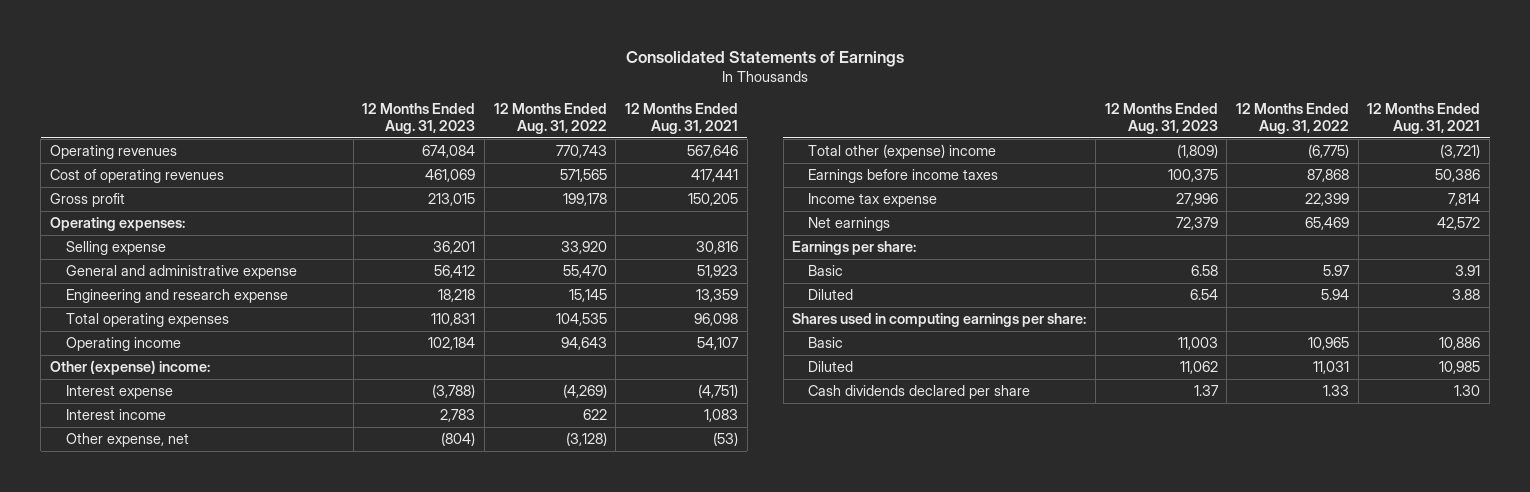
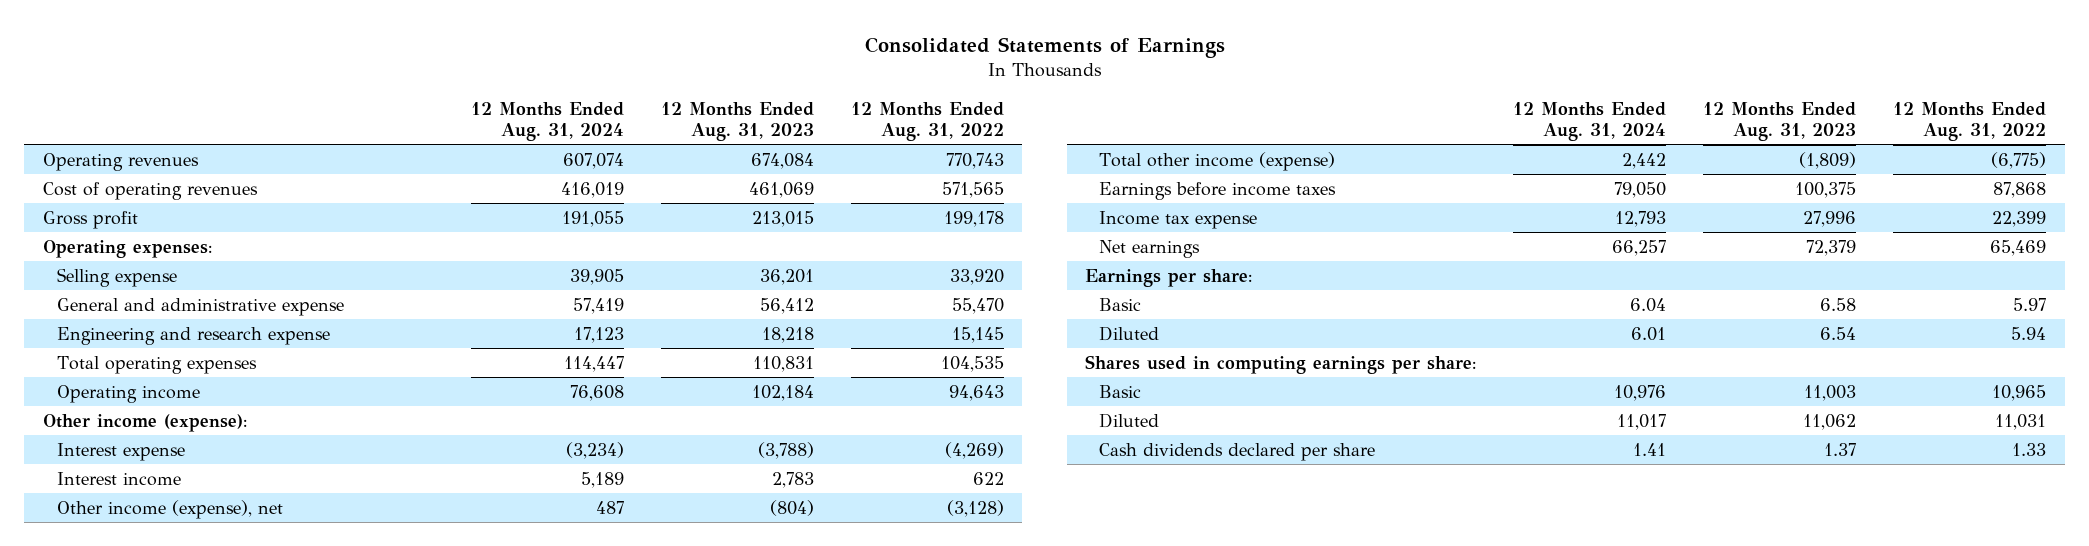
[625,102,739,135] 12 Months Ended Aug. 31, 2021 -> none
none -> [470,101,624,141] 12 Months Ended Aug. 31, 2024
[49,360,210,376] Other (expense) income: -> [42,413,247,432] Other income (expense):
[65,433,189,448] Other expense, net -> [56,499,283,519] Other income (expense), net
[808,144,997,160] Total other (expense) income -> [1098,151,1335,171] Total other income (expense)

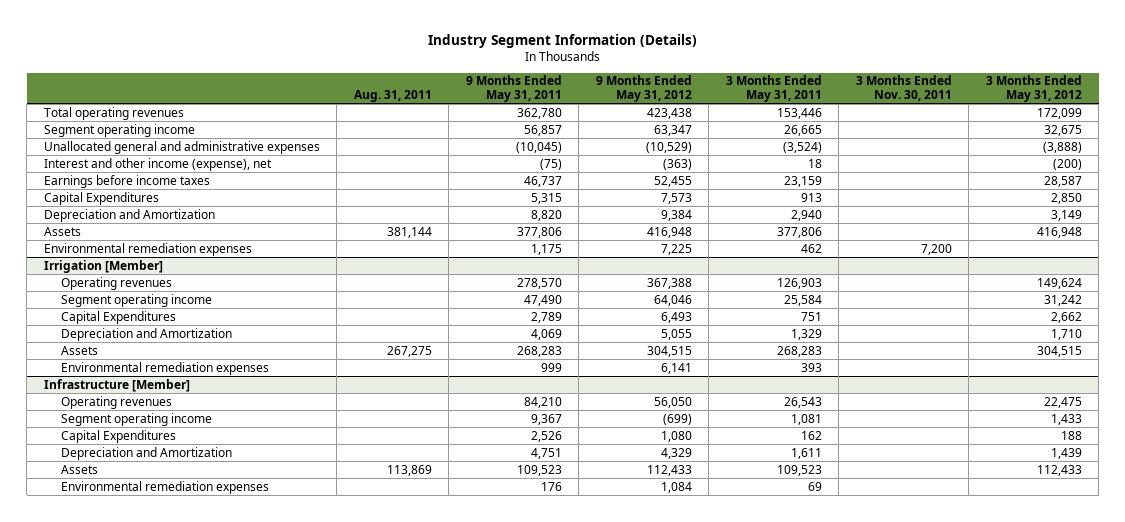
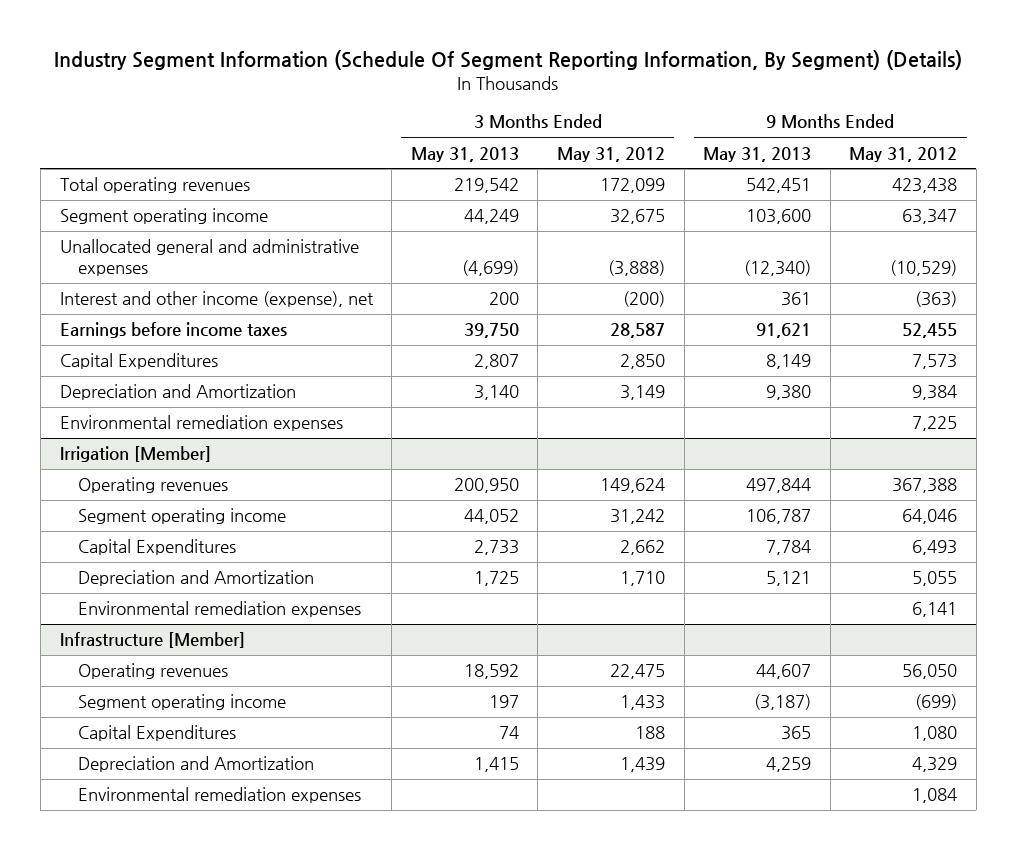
[427,33,697,48] Industry Segment Information (Details) -> [54,50,963,71] Industry Segment Information (Schedule Of Segment Reporting Information, By Segment) (Details)
[353,90,432,103] Aug. 31, 2011 -> none
[465,75,562,103] 9 Months Ended May 31, 2011 -> none
[725,75,822,103] 3 Months Ended May 31, 2011 -> none
[855,75,952,102] 3 Months Ended Nov. 30, 2011 -> none
none -> [410,146,519,162] May 31, 2013
none -> [703,146,812,162] May 31, 2013
[43,226,81,236] Assets -> none
[60,345,98,355] Assets -> none
[60,464,98,474] Assets -> none

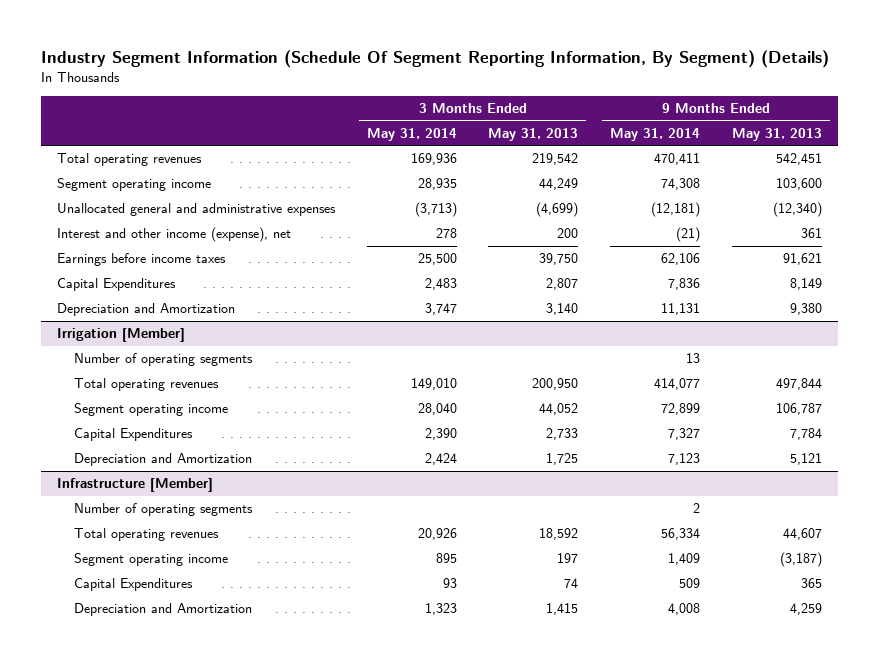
[556,146,665,162] May 31, 2012 -> none
[849,146,958,162] May 31, 2012 -> none
none -> [366,128,457,142] May 31, 2014
none -> [610,128,701,142] May 31, 2014
[59,415,343,432] Environmental remediation expenses -> none
none -> [73,353,253,367] Number of operating segments
[77,477,228,494] Operating revenues -> [73,378,219,392] Total operating revenues
[77,601,361,618] Environmental remediation expenses -> none
none -> [73,503,253,517] Number of operating segments
[77,663,228,680] Operating revenues -> [73,528,219,542] Total operating revenues
[77,787,361,804] Environmental remediation expenses -> none

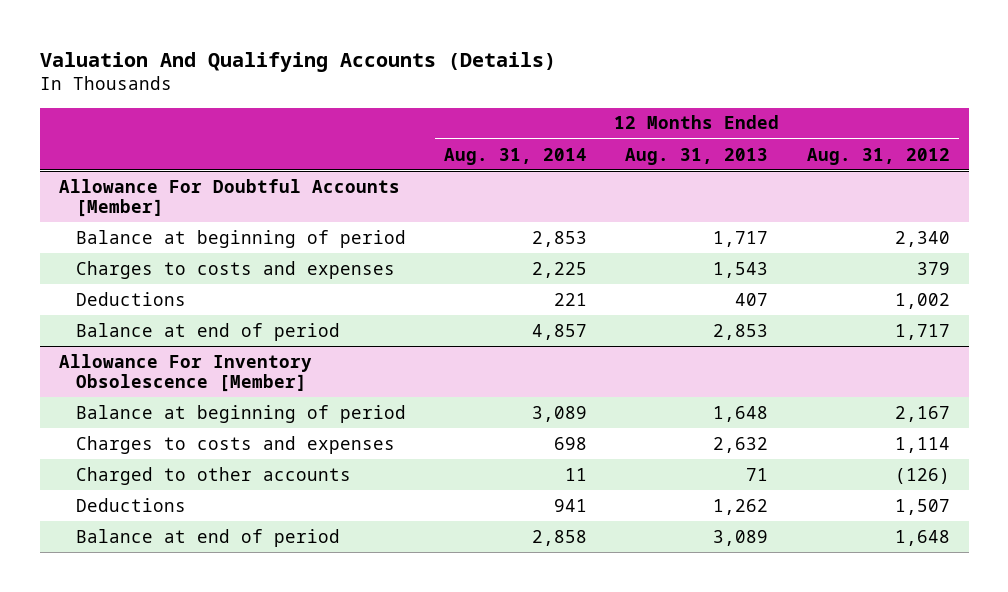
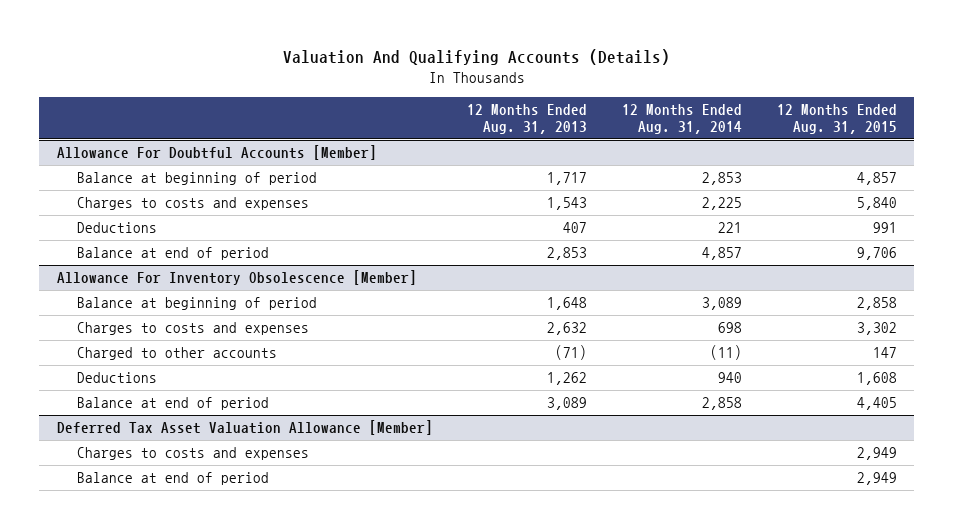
[806,147,950,165] Aug. 31, 2012 -> none
none -> [776,103,897,135] 12 Months Ended Aug. 31, 2015
[565,467,588,481] 11 -> [710,345,743,361] (11)
[746,467,769,481] 71 -> [555,345,588,361] (71)
[554,498,588,512] 941 -> [718,372,743,384] 940
none -> [56,420,433,436] Deferred Tax Asset Valuation Allowance [Member]
none -> [77,447,310,461] Charges to costs and expenses
none -> [77,472,270,486] Balance at end of period

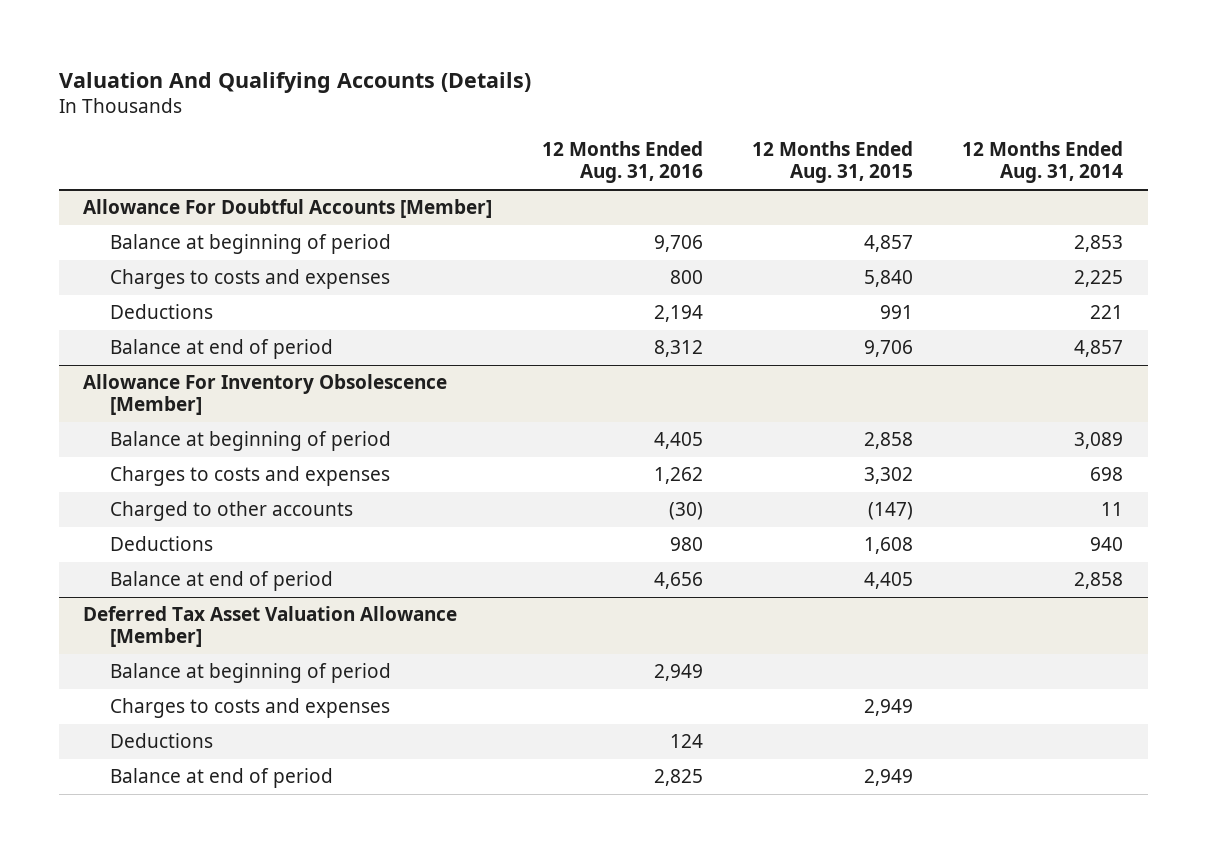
[467,103,588,135] 12 Months Ended Aug. 31, 2013 -> none
none -> [541,141,703,184] 12 Months Ended Aug. 31, 2016
[710,345,743,361] (11) -> [1101,502,1124,517] 11
[872,347,897,359] 147 -> [868,502,914,521] (147)
none -> [110,663,392,684] Balance at beginning of period
none -> [110,733,214,749] Deductions

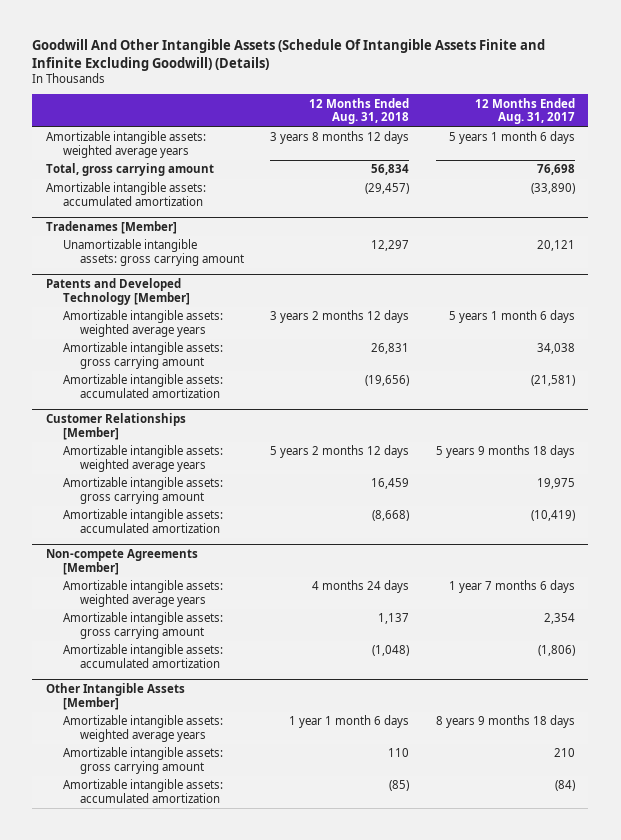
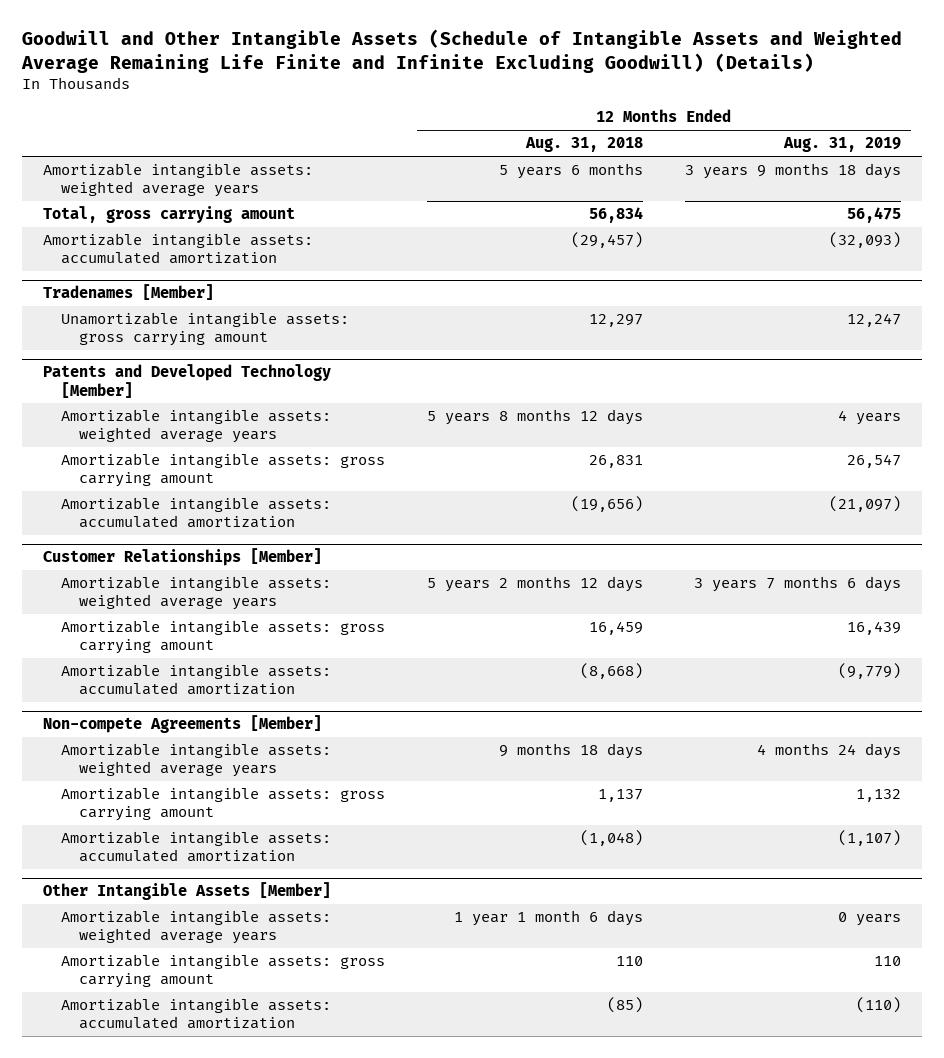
[32,38,546,71] Goodwill And Other Intangible Assets (Schedule Of Intangible Assets Finite and Infinite Excluding Goodwill) (Details) -> [21,29,903,73] Goodwill and Other Intangible Assets (Schedule of Intangible Assets and Weighted Average Remaining Life Finite and Infinite Excluding Goodwill) (Details)
[474,97,575,125] 12 Months Ended Aug. 31, 2017 -> none
none -> [782,137,901,153] Aug. 31, 2019
[270,131,410,145] 3 years 8 months 12 days -> [499,163,644,180] 5 years 6 months
[270,310,410,324] 3 years 2 months 12 days -> [427,409,644,426] 5 years 8 months 12 days
[312,580,410,594] 4 months 24 days -> [499,743,644,760] 9 months 18 days

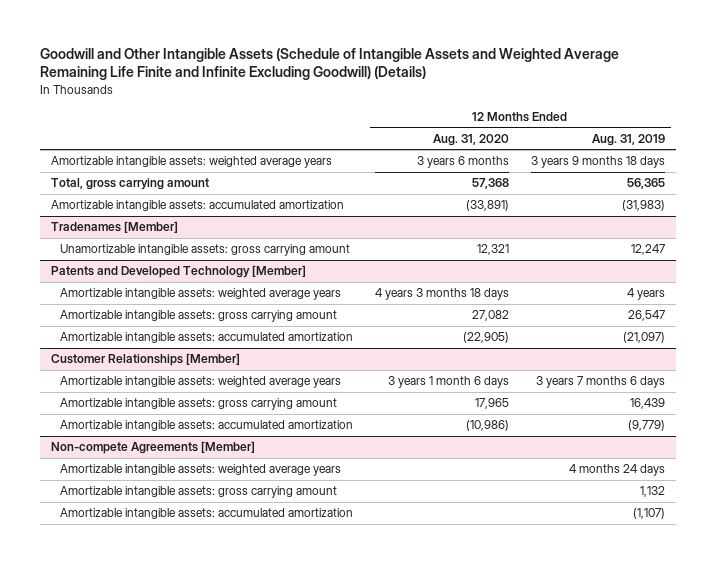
[525,137,644,153] Aug. 31, 2018 -> none
none -> [433,133,510,146] Aug. 31, 2020
[846,207,901,224] 56,475 -> [627,178,666,190] 56,365
[828,232,901,249] (32,093) -> [622,200,666,212] (31,983)
[42,882,331,901] Other Intangible Assets [Member] -> none
[61,910,332,945] Amortizable intangible assets: weighted average years -> none
[61,954,386,989] Amortizable intangible assets: gross carrying amount -> none
[61,998,332,1030] Amortizable intangible assets: accumulated amortization -> none

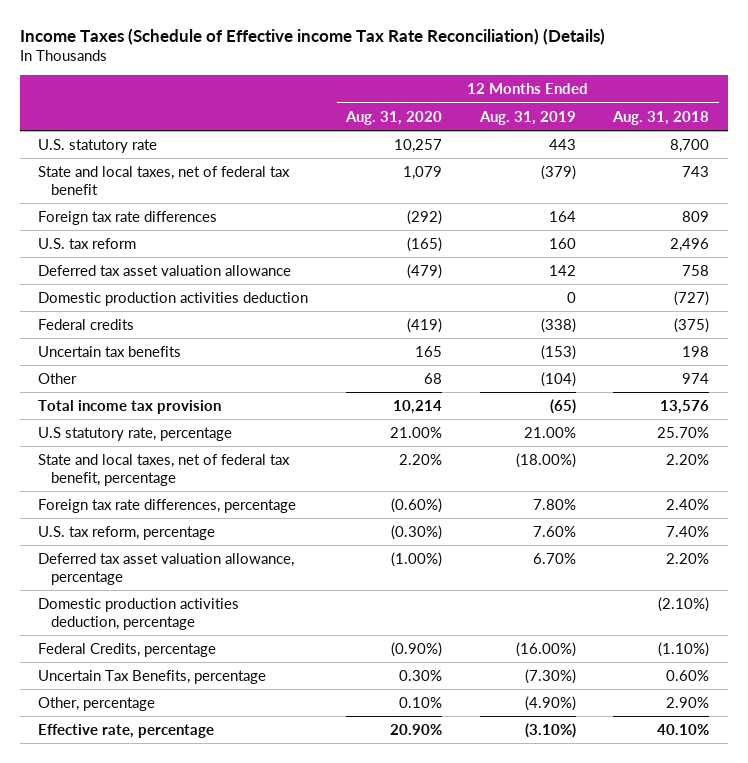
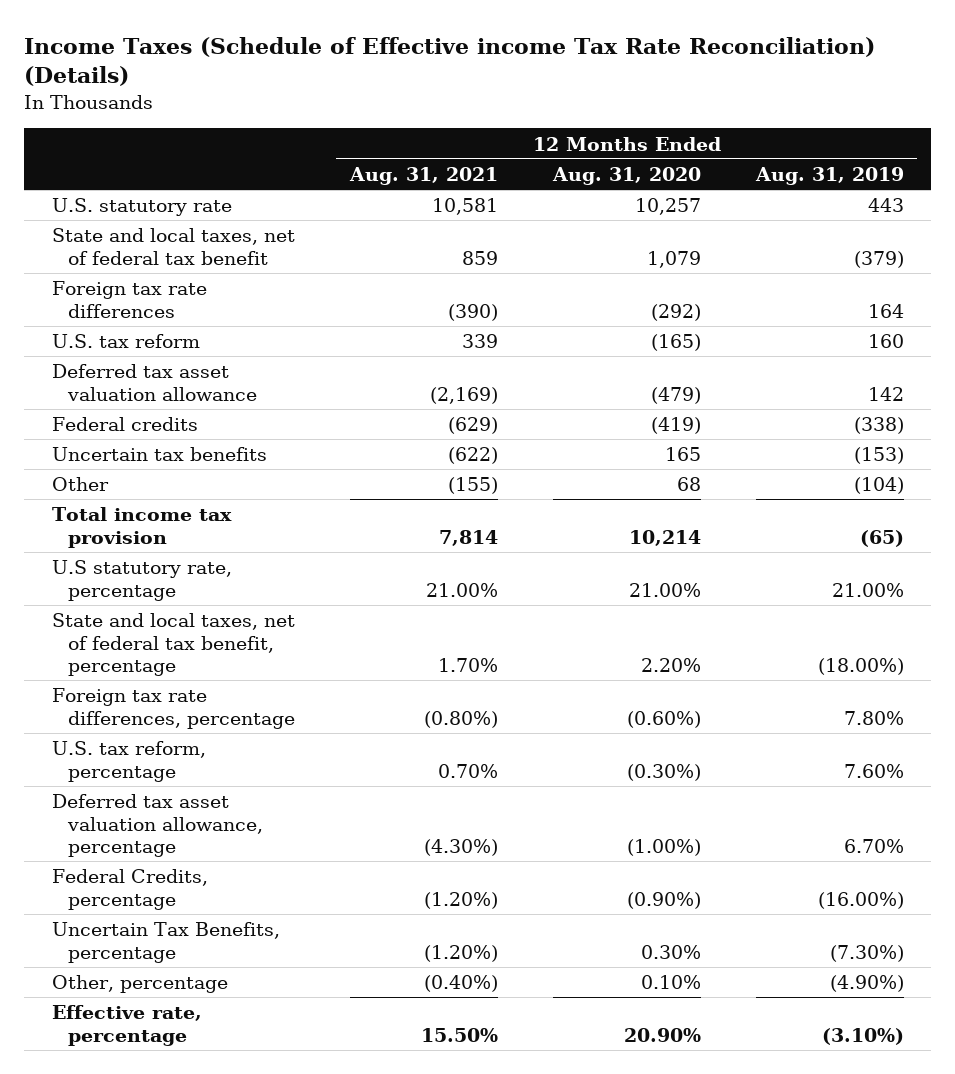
[612,110,710,125] Aug. 31, 2018 -> none
none -> [348,167,498,186] Aug. 31, 2021
[38,291,309,306] Domestic production activities deduction -> none
[38,597,240,630] Domestic production activities deduction, percentage -> none

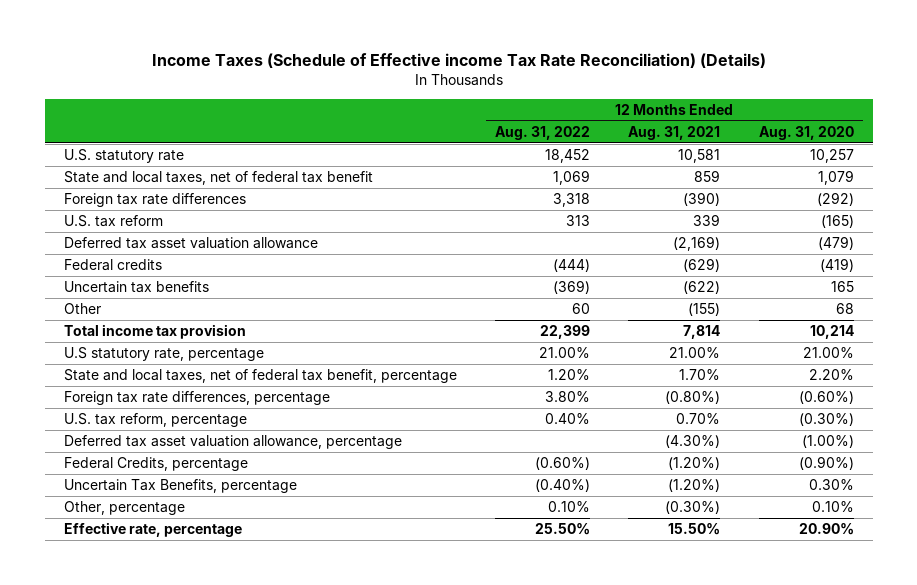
[754,167,904,186] Aug. 31, 2019 -> none
none -> [495,125,591,140] Aug. 31, 2022
[423,975,498,993] (0.40%) -> [665,500,721,514] (0.30%)

